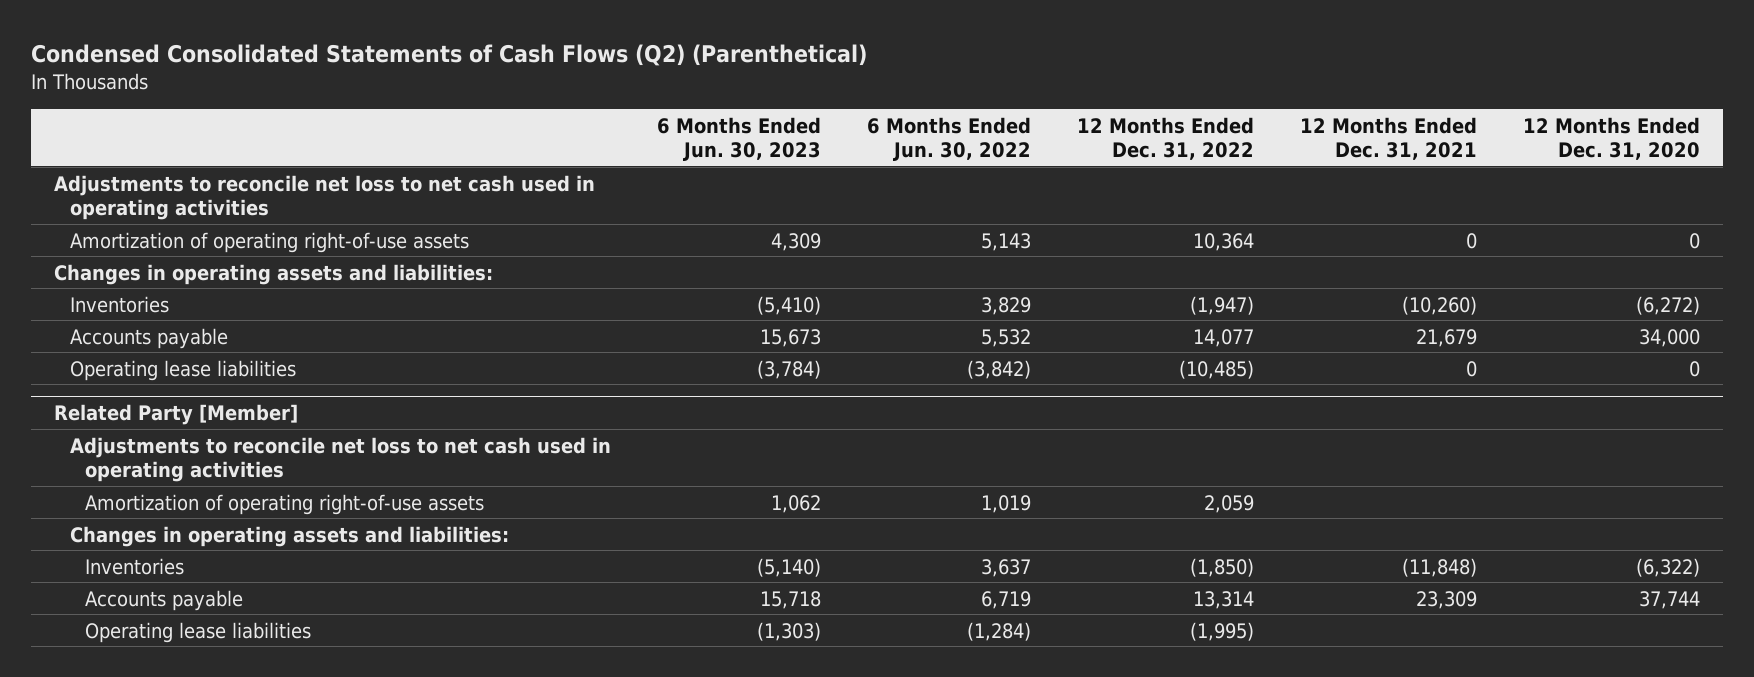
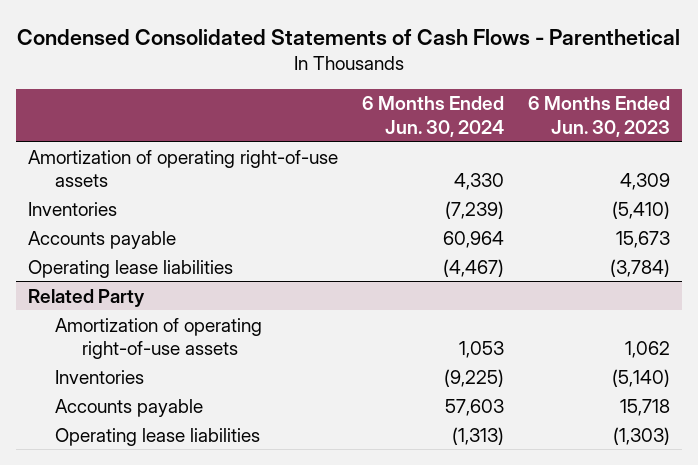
[30,44,867,67] Condensed Consolidated Statements of Cash Flows (Q2) (Parenthetical) -> [16,28,680,45] Condensed Consolidated Statements of Cash Flows - Parenthetical
[866,116,1031,161] 6 Months Ended Jun. 30, 2022 -> none
[1076,116,1254,160] 12 Months Ended Dec. 31, 2022 -> none
[1299,116,1477,160] 12 Months Ended Dec. 31, 2021 -> none
[1522,116,1700,160] 12 Months Ended Dec. 31, 2020 -> none
none -> [361,96,504,137] 6 Months Ended Jun. 30, 2024
[53,174,595,220] Adjustments to reconcile net loss to net cash used in operating activities -> none
[53,263,493,285] Changes in operating assets and liabilities: -> none
[69,436,611,482] Adjustments to reconcile net loss to net cash used in operating activities -> none
[53,403,298,425] Related Party [Member] -> [27,288,145,307] Related Party
[69,525,509,547] Changes in operating assets and liabilities: -> none

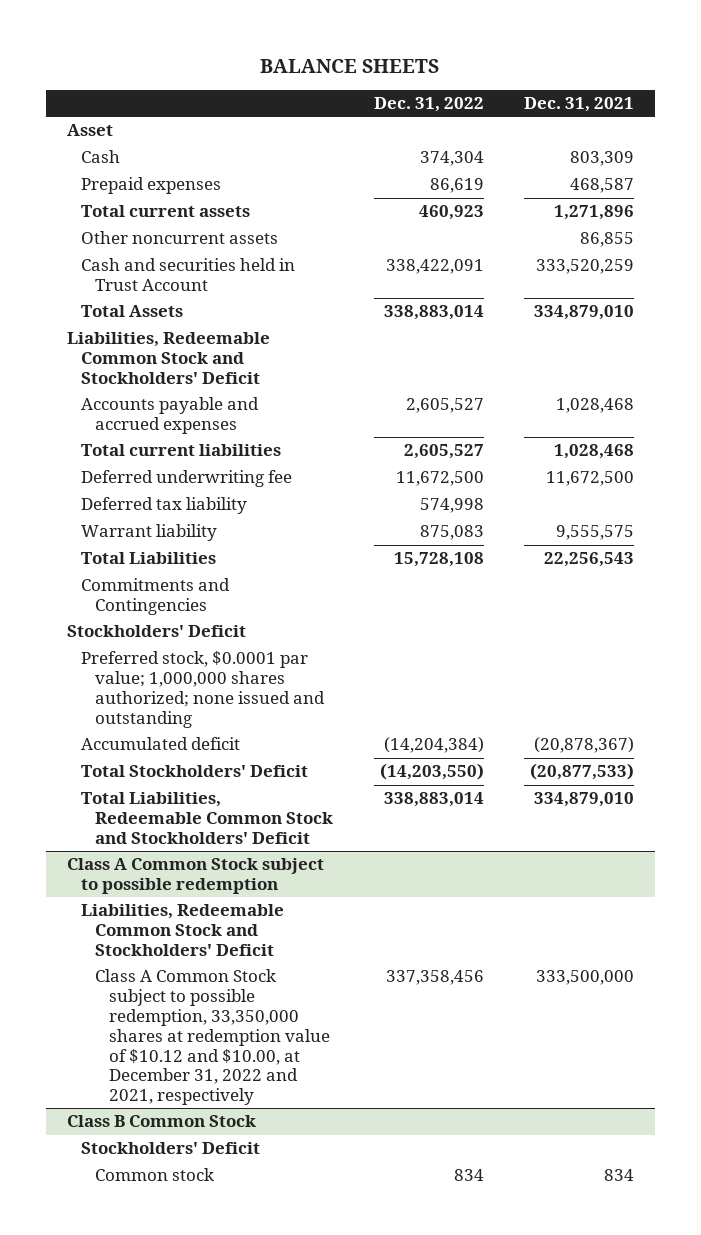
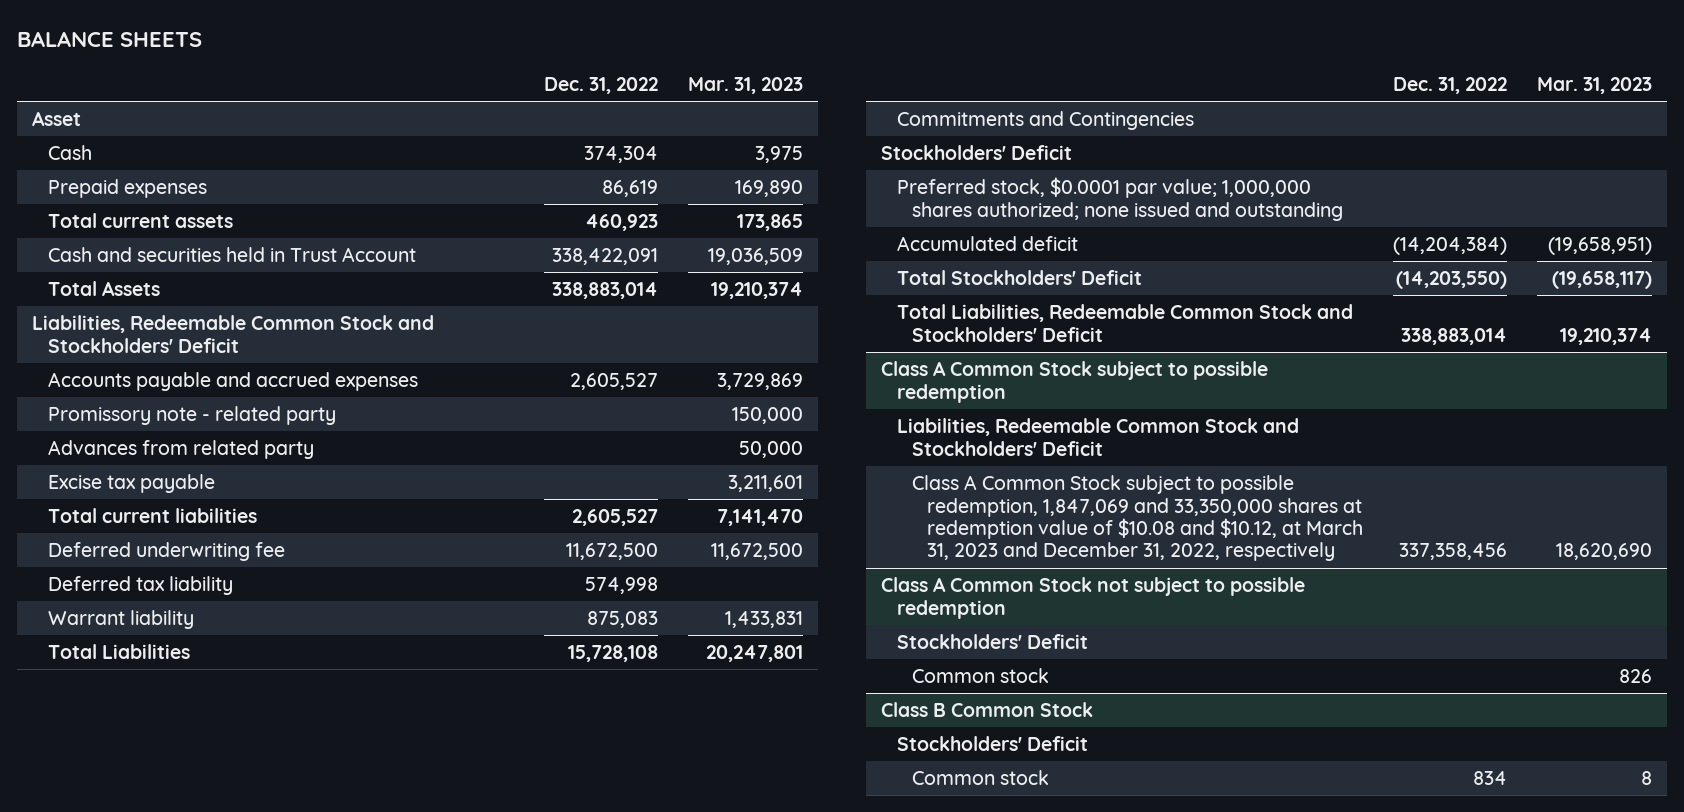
[524,96,635,112] Dec. 31, 2021 -> none
none -> [688,76,804,94] Mar. 31, 2023
[80,231,278,245] Other noncurrent assets -> none
none -> [47,406,336,426] Promissory note - related party
none -> [47,440,314,460] Advances from related party
none -> [47,474,215,494] Excise tax payable
[94,969,330,1106] Class A Common Stock subject to possible redemption, 33,350,000 shares at redemption value of $10.12 and $10.00, at December 31, 2022 and 2021, respectively -> [911,475,1364,562] Class A Common Stock subject to possible redemption, 1,847,069 and 33,350,000 shares at redemption value of $10.08 and $10.12, at March 31, 2023 and December 31, 2022, respectively
none -> [881,577,1306,619] Class A Common Stock not subject to possible redemption
none -> [896,634,1088,650] Stockholders' Deficit
none -> [911,668,1049,684] Common stock

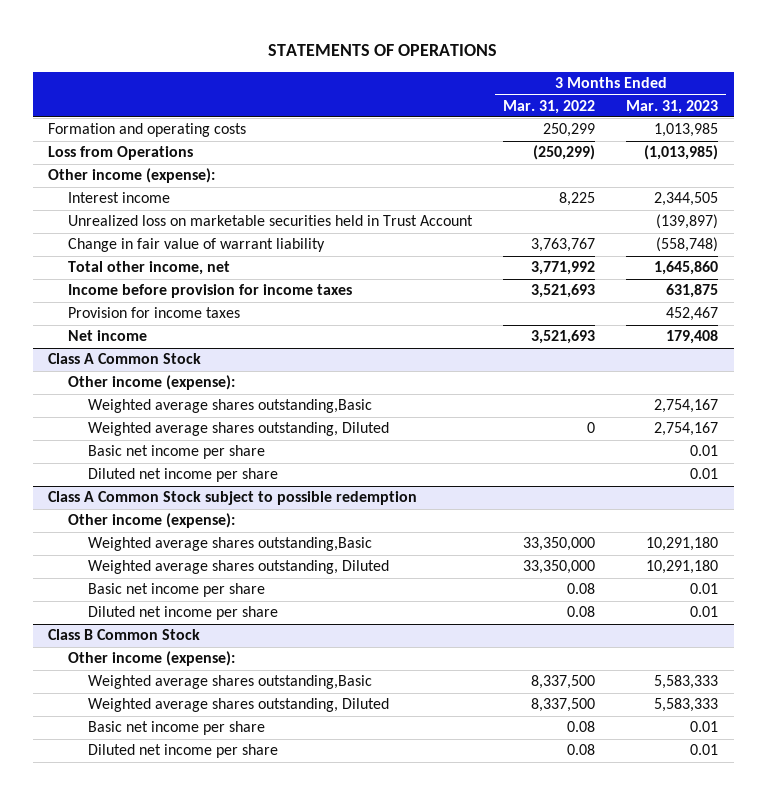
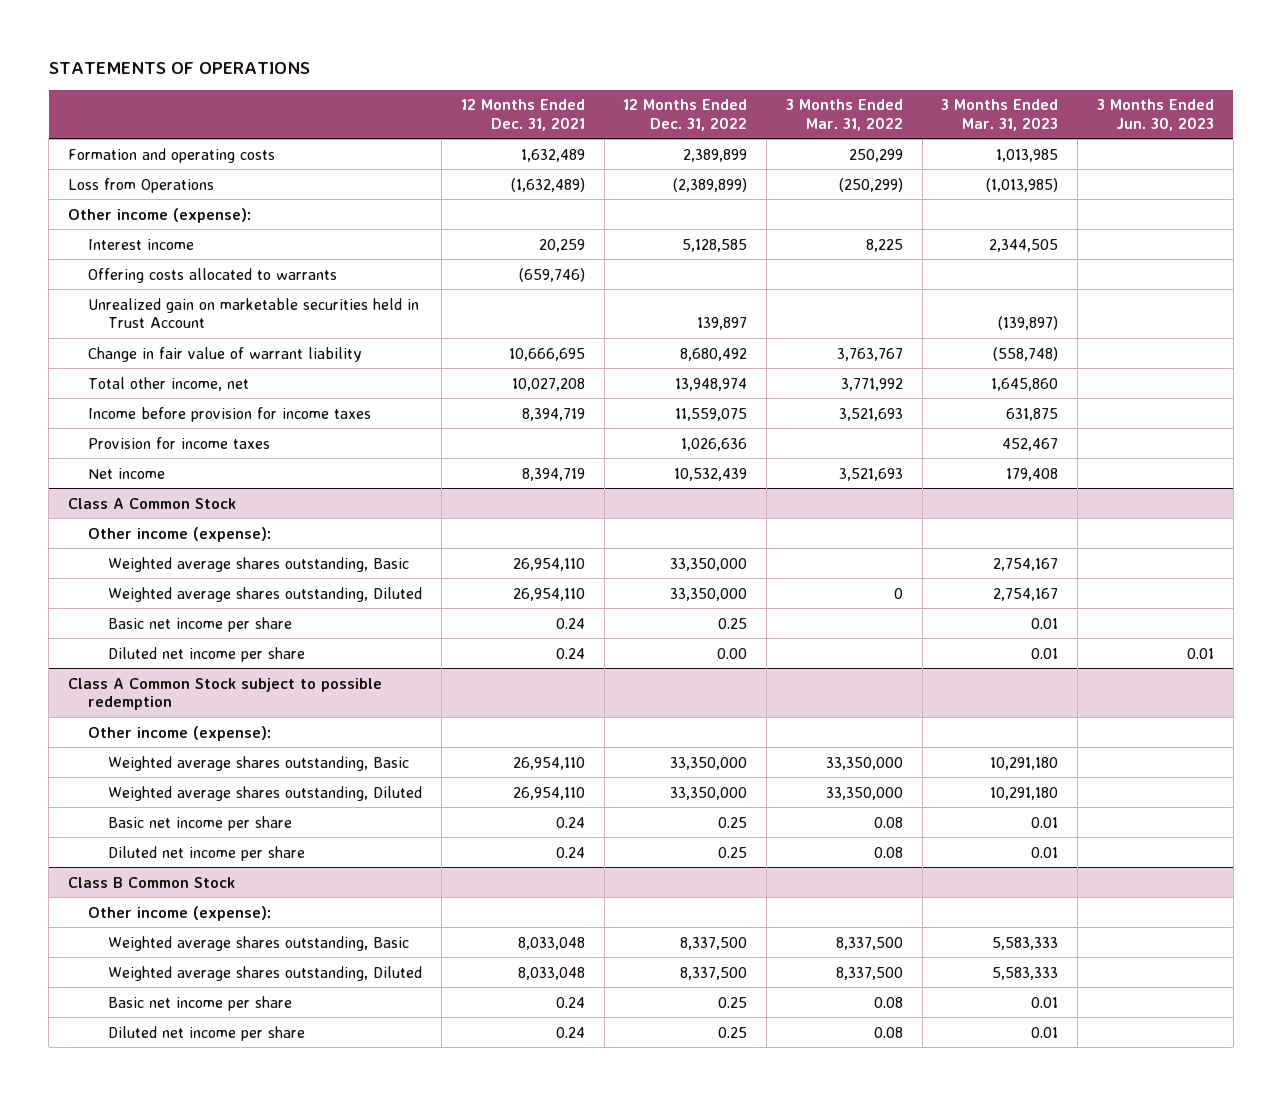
none -> [460,99,585,131] 12 Months Ended Dec. 31, 2021
none -> [623,99,748,131] 12 Months Ended Dec. 31, 2022
none -> [1096,99,1214,131] 3 Months Ended Jun. 30, 2023
none -> [88,267,338,283] Offering costs allocated to warrants
[67,215,473,227] Unrealized loss on marketable securities held in Trust Account -> [88,297,420,329] Unrealized gain on marketable securities held in Trust Account
[87,399,372,414] Weighted average shares outstanding,Basic -> [108,556,410,572] Weighted average shares outstanding, Basic
[87,537,372,552] Weighted average shares outstanding,Basic -> [108,755,410,771] Weighted average shares outstanding, Basic
[87,675,372,690] Weighted average shares outstanding,Basic -> [108,935,410,951] Weighted average shares outstanding, Basic

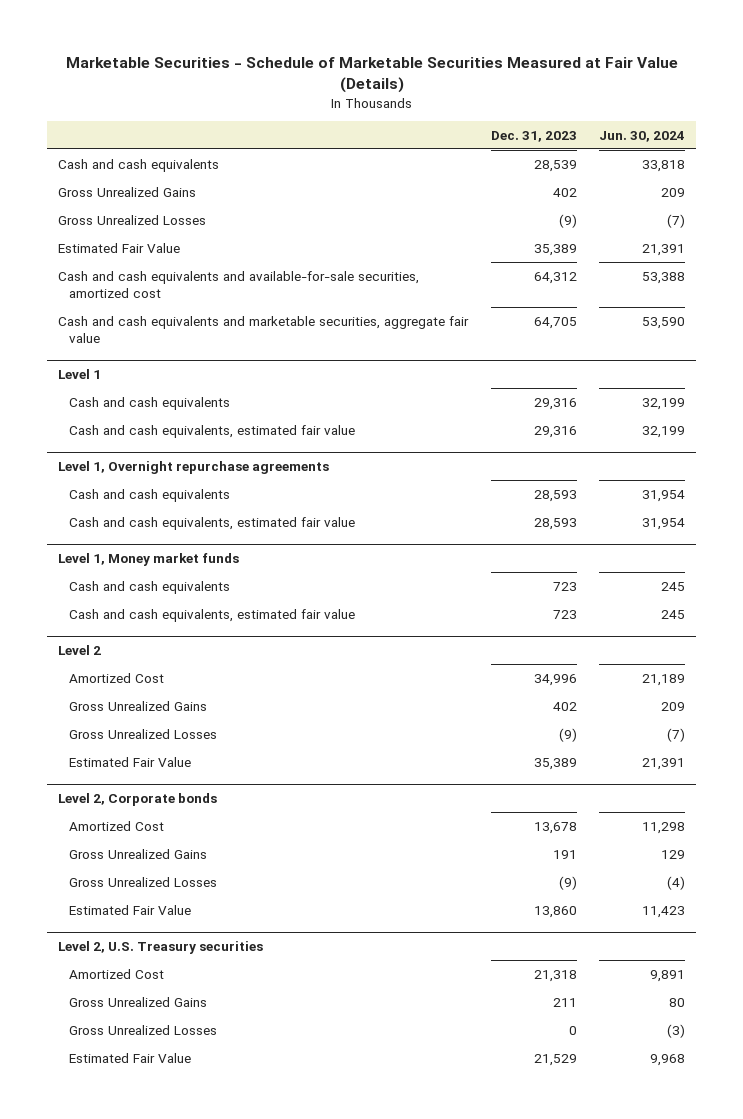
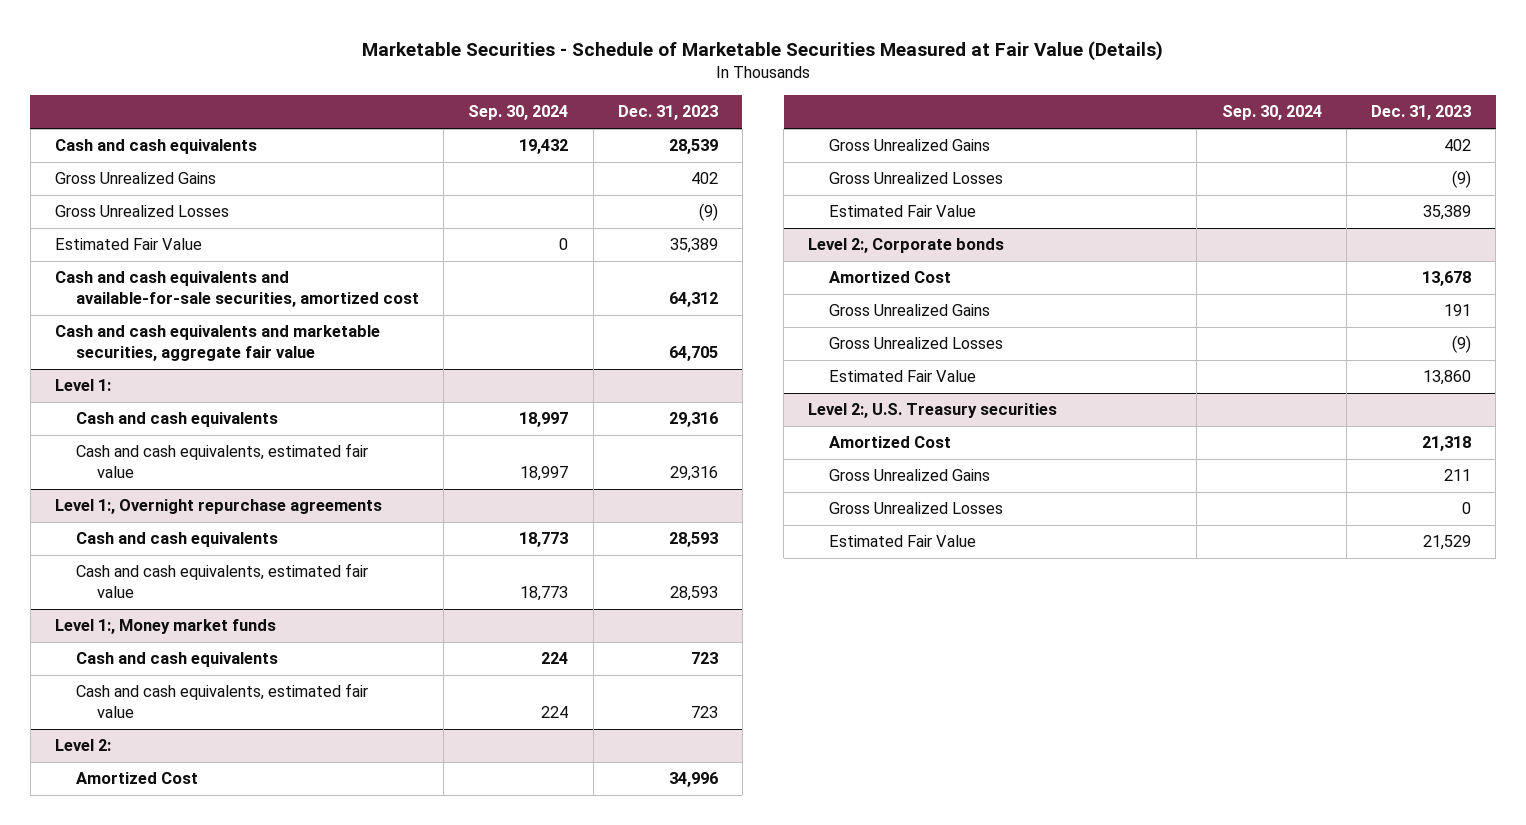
[599,130,686,142] Jun. 30, 2024 -> none
none -> [468,105,569,121] Sep. 30, 2024
[58,369,102,380] Level 1 -> [55,379,112,392] Level 1:
[58,461,330,475] Level 1, Overnight repurchase agreements -> [55,499,383,515] Level 1:, Overnight repurchase agreements
[58,553,240,567] Level 1, Money market funds -> [55,619,277,635] Level 1:, Money market funds
[58,645,102,656] Level 2 -> [55,739,112,752] Level 2:
[58,793,218,807] Level 2, Corporate bonds -> [808,238,1005,254] Level 2:, Corporate bonds
[58,941,264,955] Level 2, U.S. Treasury securities -> [808,403,1058,419] Level 2:, U.S. Treasury securities

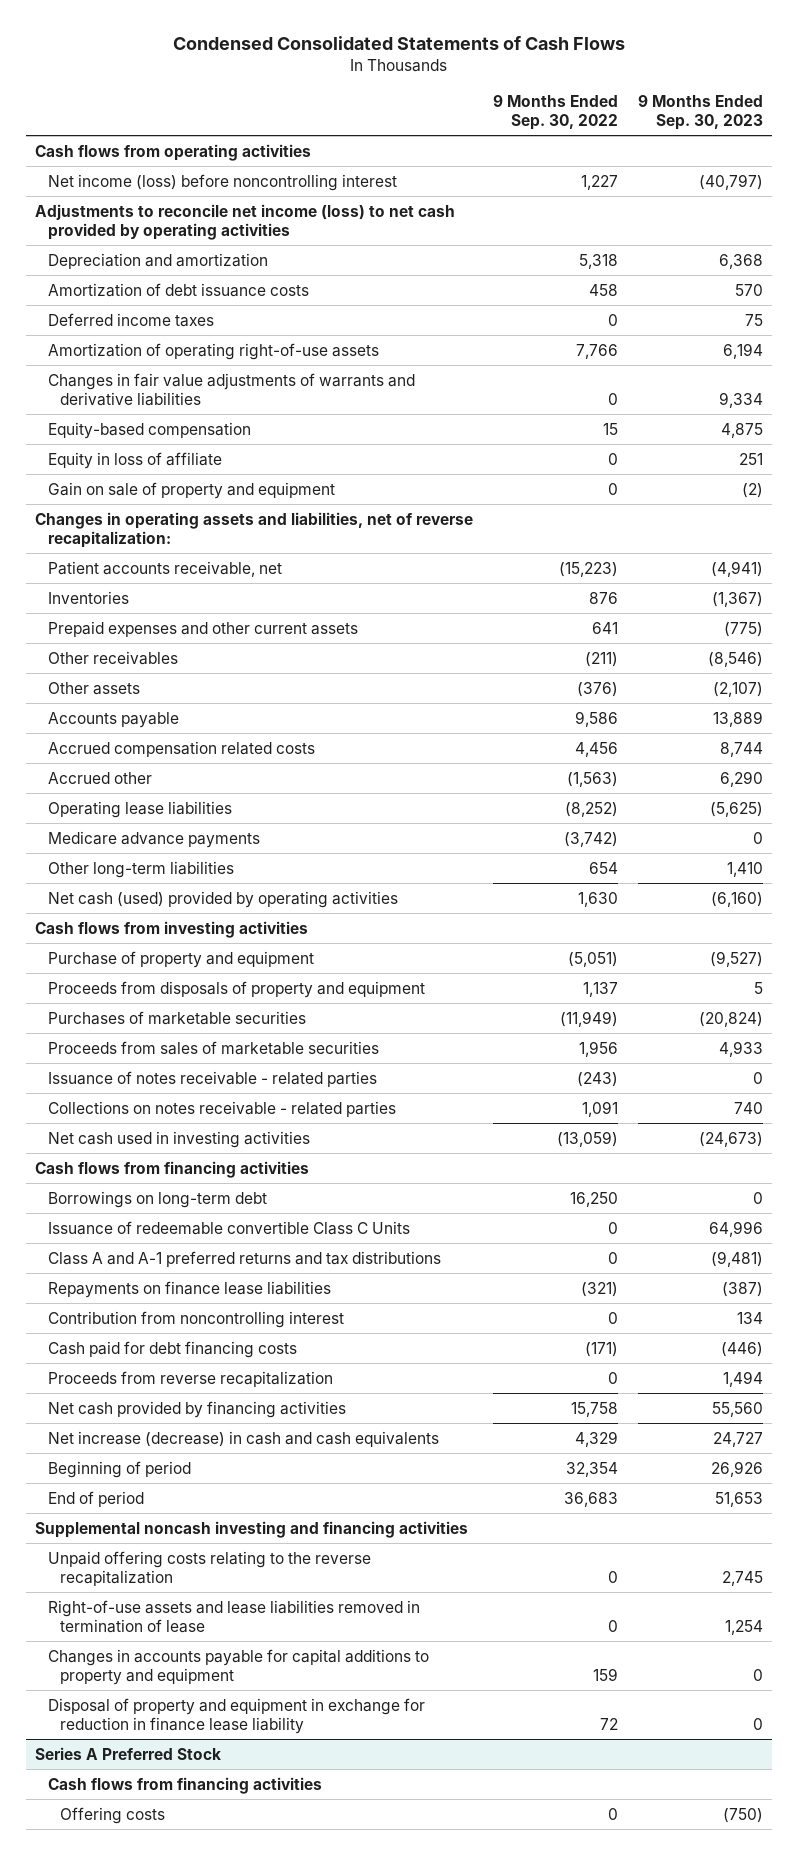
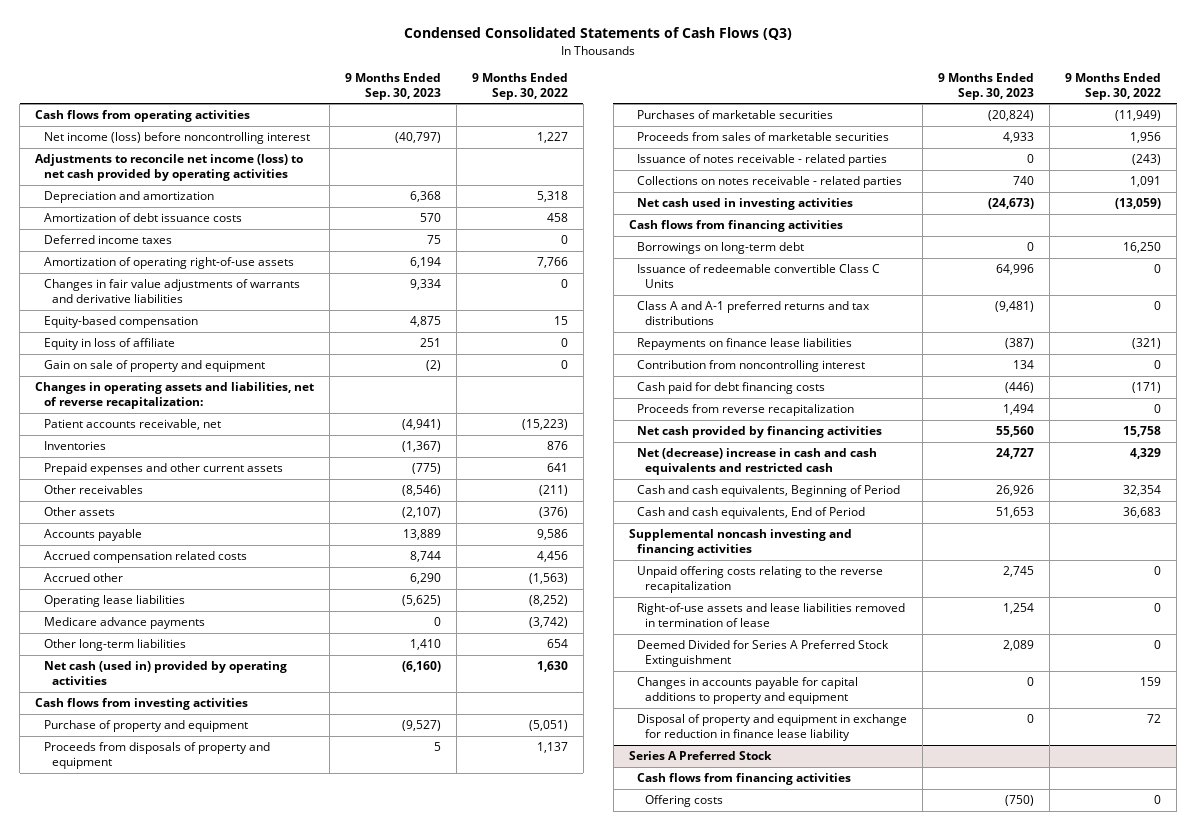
[173,35,626,50] Condensed Consolidated Statements of Cash Flows -> [404,27,793,41] Condensed Consolidated Statements of Cash Flows (Q3)
[47,890,398,908] Net cash (used) provided by operating activities -> [43,661,287,686] Net cash (used in) provided by operating activities
[47,1430,439,1447] Net increase (decrease) in cash and cash equivalents -> [636,448,877,476] Net (decrease) increase in cash and cash equivalents and restricted cash
[47,1460,191,1478] Beginning of period -> [636,485,900,498] Cash and cash equivalents, Beginning of Period
[47,1490,144,1507] End of period -> [636,507,865,520] Cash and cash equivalents, End of Period
none -> [636,640,889,668] Deemed Divided for Series A Preferred Stock Extinguishment

